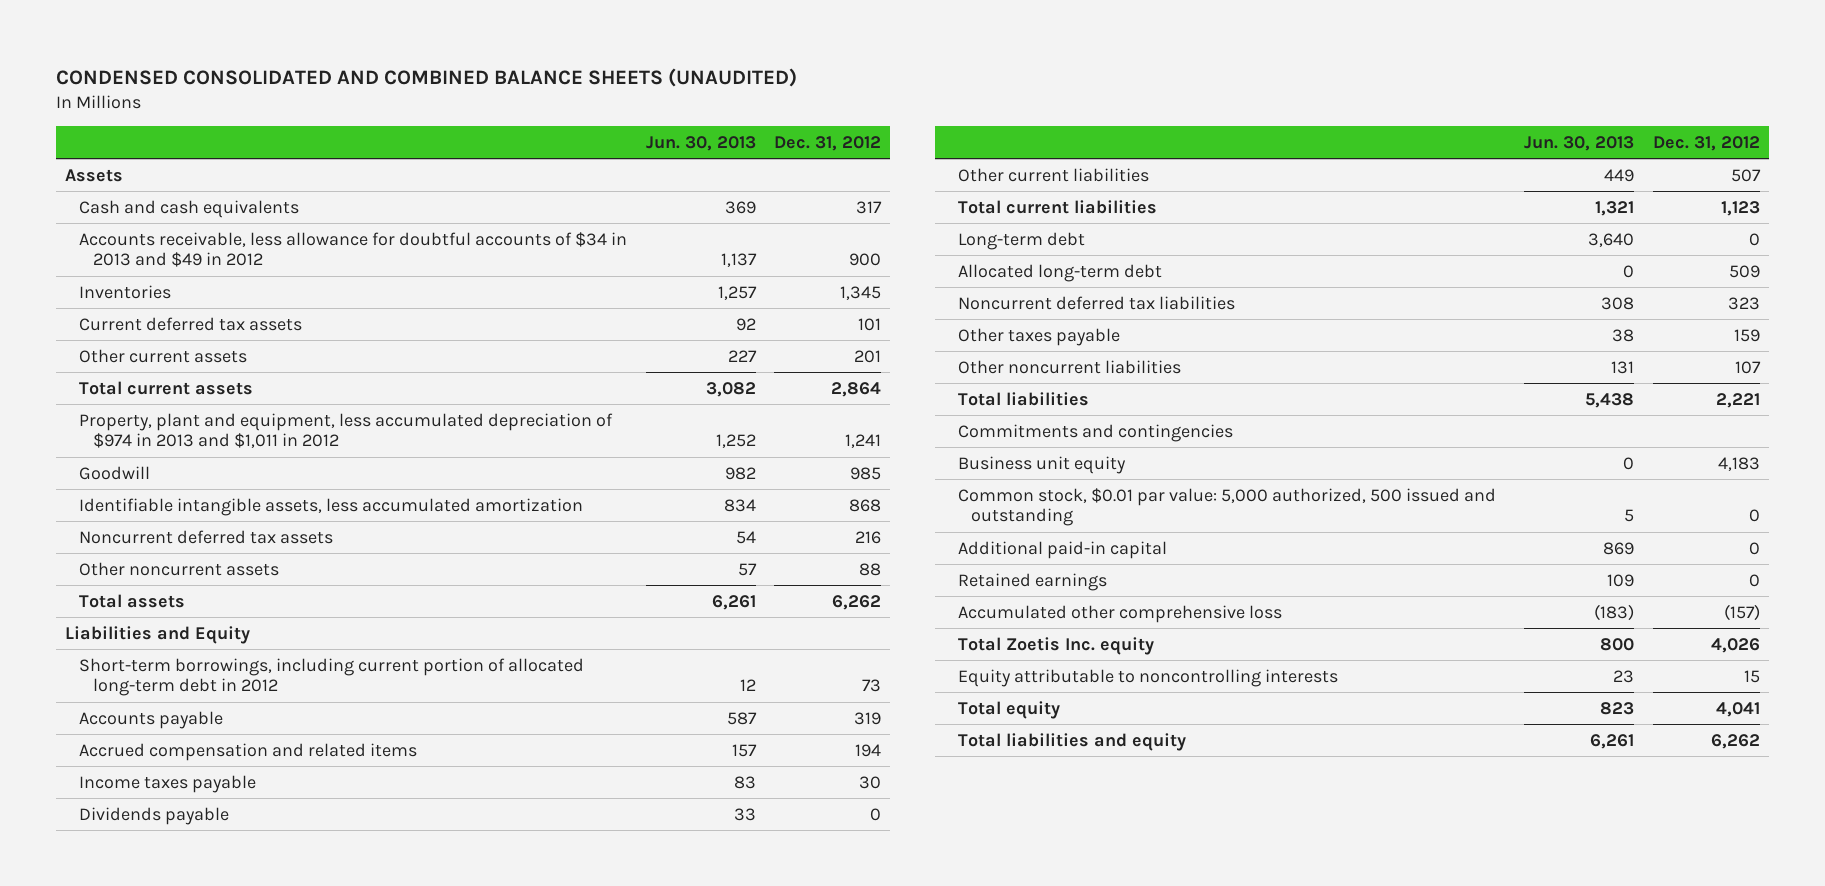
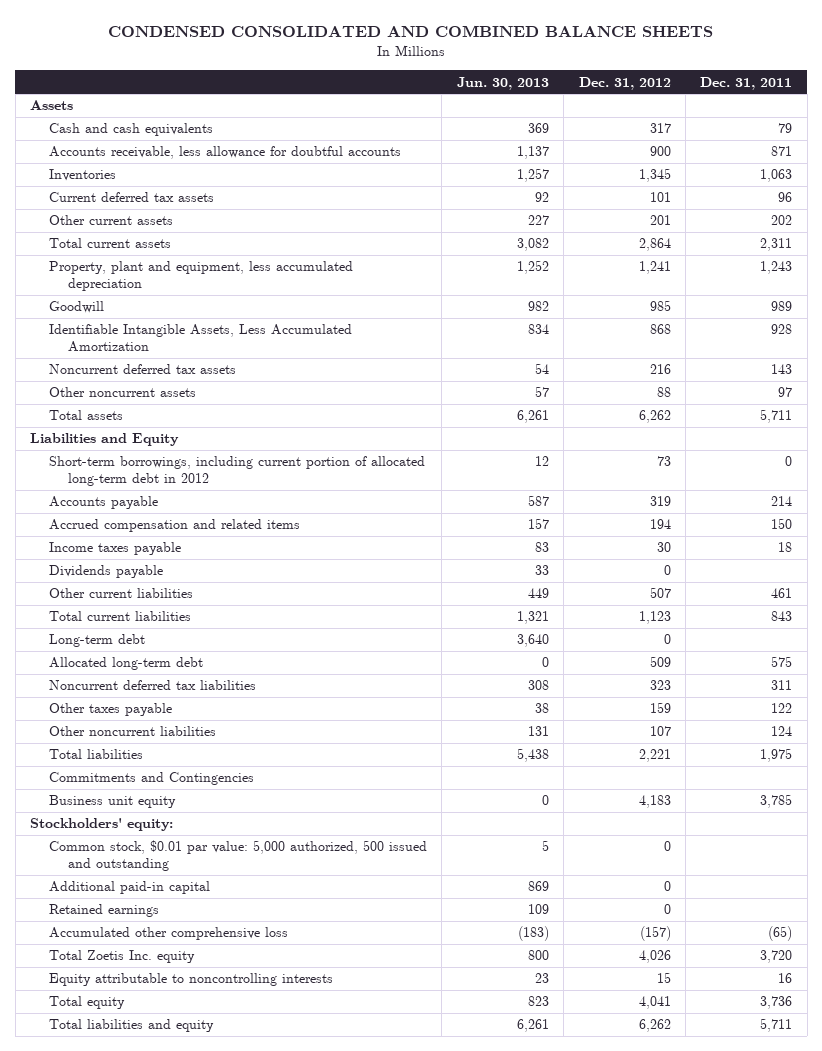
[56,68,798,88] CONDENSED CONSOLIDATED AND COMBINED BALANCE SHEETS (UNAUDITED) -> [108,25,714,38] CONDENSED CONSOLIDATED AND COMBINED BALANCE SHEETS
none -> [700,76,793,90] Dec. 31, 2011
[79,231,628,268] Accounts receivable, less allowance for doubtful accounts of $34 in 2013 and $49 in 2012 -> [49,146,402,160] Accounts receivable, less allowance for doubtful accounts
[79,412,614,449] Property, plant and equipment, less accumulated depreciation of $974 in 2013 and $1,011 in 2012 -> [49,261,354,292] Property, plant and equipment, less accumulated depreciation
[79,497,584,516] Identifiable intangible assets, less accumulated amortization -> [49,324,353,353] Identifiable Intangible Assets, Less Accumulated Amortization
[957,423,1233,442] Commitments and contingencies -> [49,772,255,786] Commitments and Contingencies
none -> [30,818,174,832] Stockholders' equity:

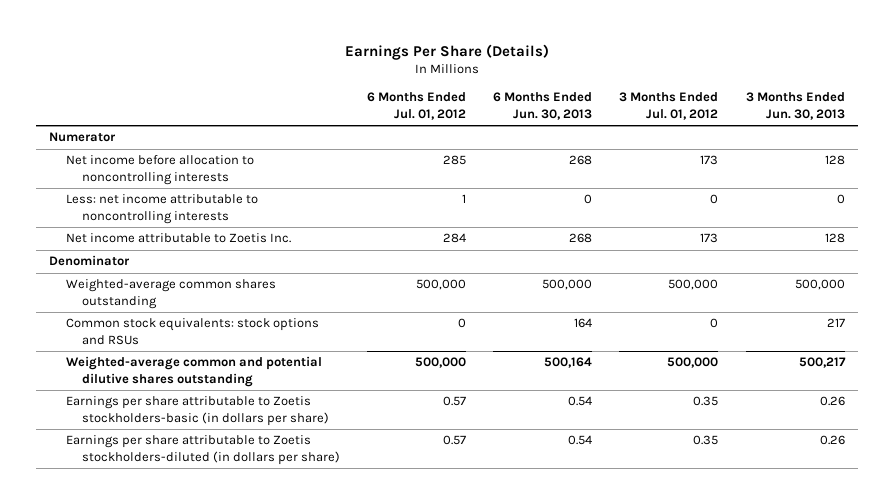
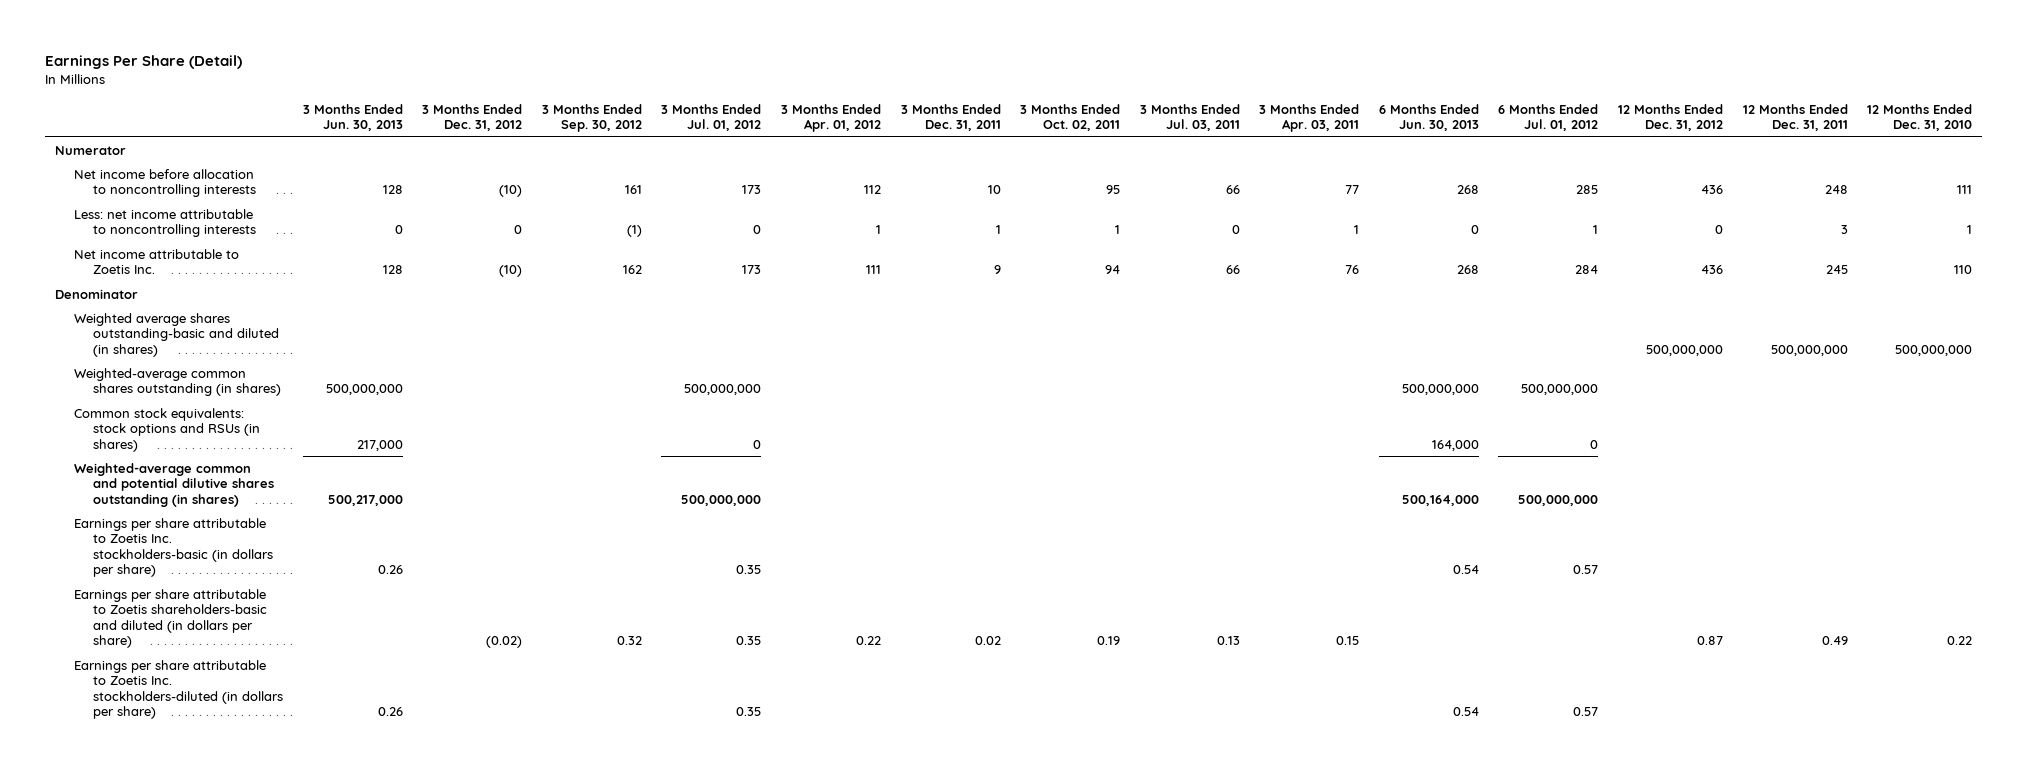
[344,43,549,60] Earnings Per Share (Details) -> [45,54,243,69] Earnings Per Share (Detail)
none -> [422,103,523,132] 3 Months Ended Dec. 31, 2012
none -> [541,103,642,133] 3 Months Ended Sep. 30, 2012
none -> [780,103,881,133] 3 Months Ended Apr. 01, 2012
none -> [900,103,1001,132] 3 Months Ended Dec. 31, 2011
none -> [1020,103,1121,132] 3 Months Ended Oct. 02, 2011
none -> [1139,103,1240,132] 3 Months Ended Jul. 03, 2011
none -> [1259,103,1360,133] 3 Months Ended Apr. 03, 2011
none -> [1617,103,1723,132] 12 Months Ended Dec. 31, 2012
none -> [1742,103,1848,132] 12 Months Ended Dec. 31, 2011
none -> [1867,103,1973,132] 12 Months Ended Dec. 31, 2010
none -> [74,312,280,357] Weighted average shares outstanding-basic and diluted (in shares)
[65,279,276,310] Weighted-average common shares outstanding -> [74,367,282,397] Weighted-average common shares outstanding (in shares)
[416,279,467,291] 500,000 -> [1521,384,1599,396] 500,000,000
[542,279,593,291] 500,000 -> [1401,384,1479,396] 500,000,000
[668,279,719,291] 500,000 -> [684,384,762,396] 500,000,000
[794,279,845,291] 500,000 -> [325,384,403,396] 500,000,000
[65,318,319,346] Common stock equivalents: stock options and RSUs -> [74,407,261,452] Common stock equivalents: stock options and RSUs (in shares)
[574,318,593,329] 164 -> [1431,439,1479,451] 164,000
[826,318,845,328] 217 -> [356,439,403,451] 217,000
[65,356,322,388] Weighted-average common and potential dilutive shares outstanding -> [74,462,275,507] Weighted-average common and potential dilutive shares outstanding (in shares)
[415,357,467,369] 500,000 -> [1518,494,1599,506] 500,000,000
[544,357,593,369] 500,164 -> [1401,494,1479,506] 500,164,000
[667,357,719,369] 500,000 -> [681,494,762,506] 500,000,000
[798,357,846,369] 500,217 -> [327,494,403,506] 500,217,000
[65,396,330,427] Earnings per share attributable to Zoetis stockholders-basic (in dollars per share) -> [74,517,274,578] Earnings per share attributable to Zoetis Inc. stockholders-basic (in dollars per share)
none -> [74,588,268,649] Earnings per share attributable to Zoetis shareholders-basic and diluted (in dollars per share)
[65,435,341,466] Earnings per share attributable to Zoetis stockholders-diluted (in dollars per share) -> [74,659,284,720] Earnings per share attributable to Zoetis Inc. stockholders-diluted (in dollars per share)

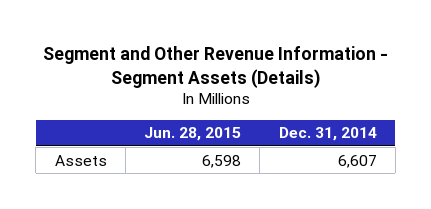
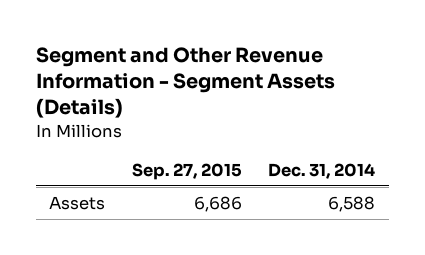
[144,127,242,142] Jun. 28, 2015 -> none
none -> [131,162,242,180] Sep. 27, 2015
[337,154,377,168] 6,607 -> [328,196,376,213] 6,588

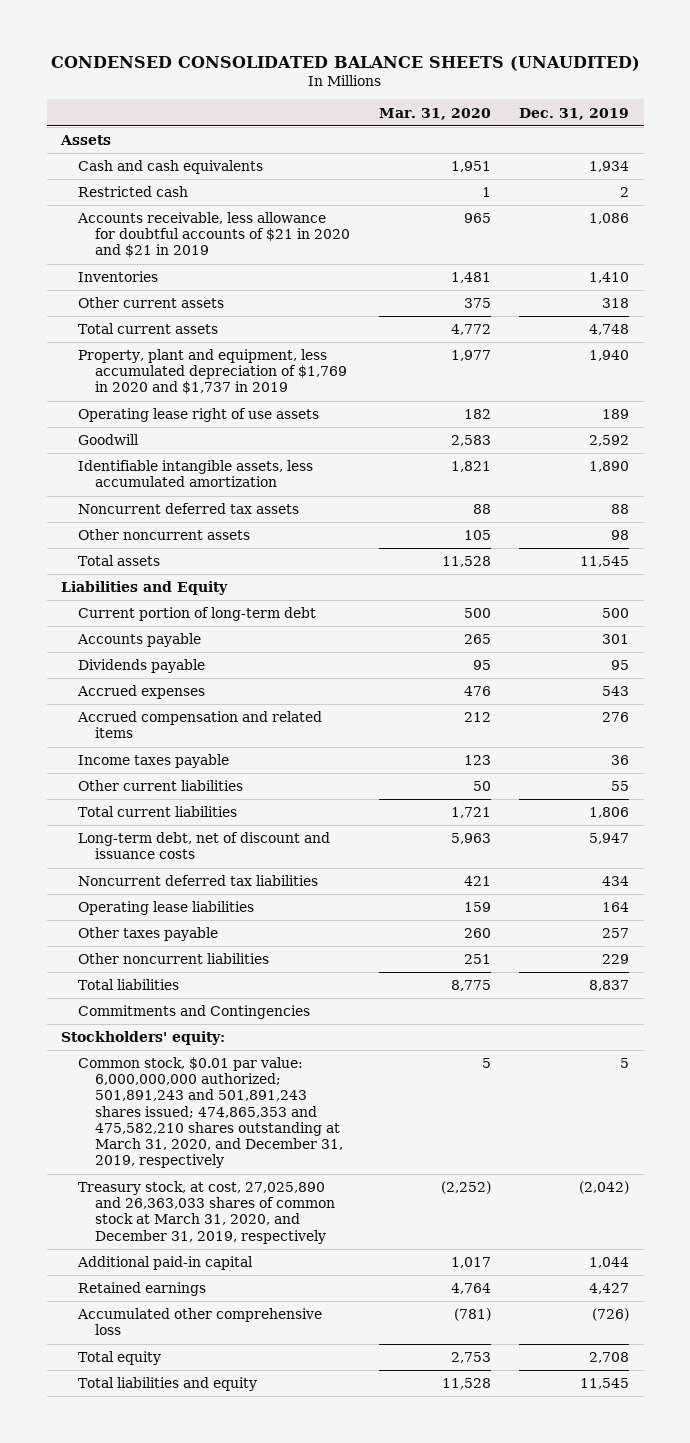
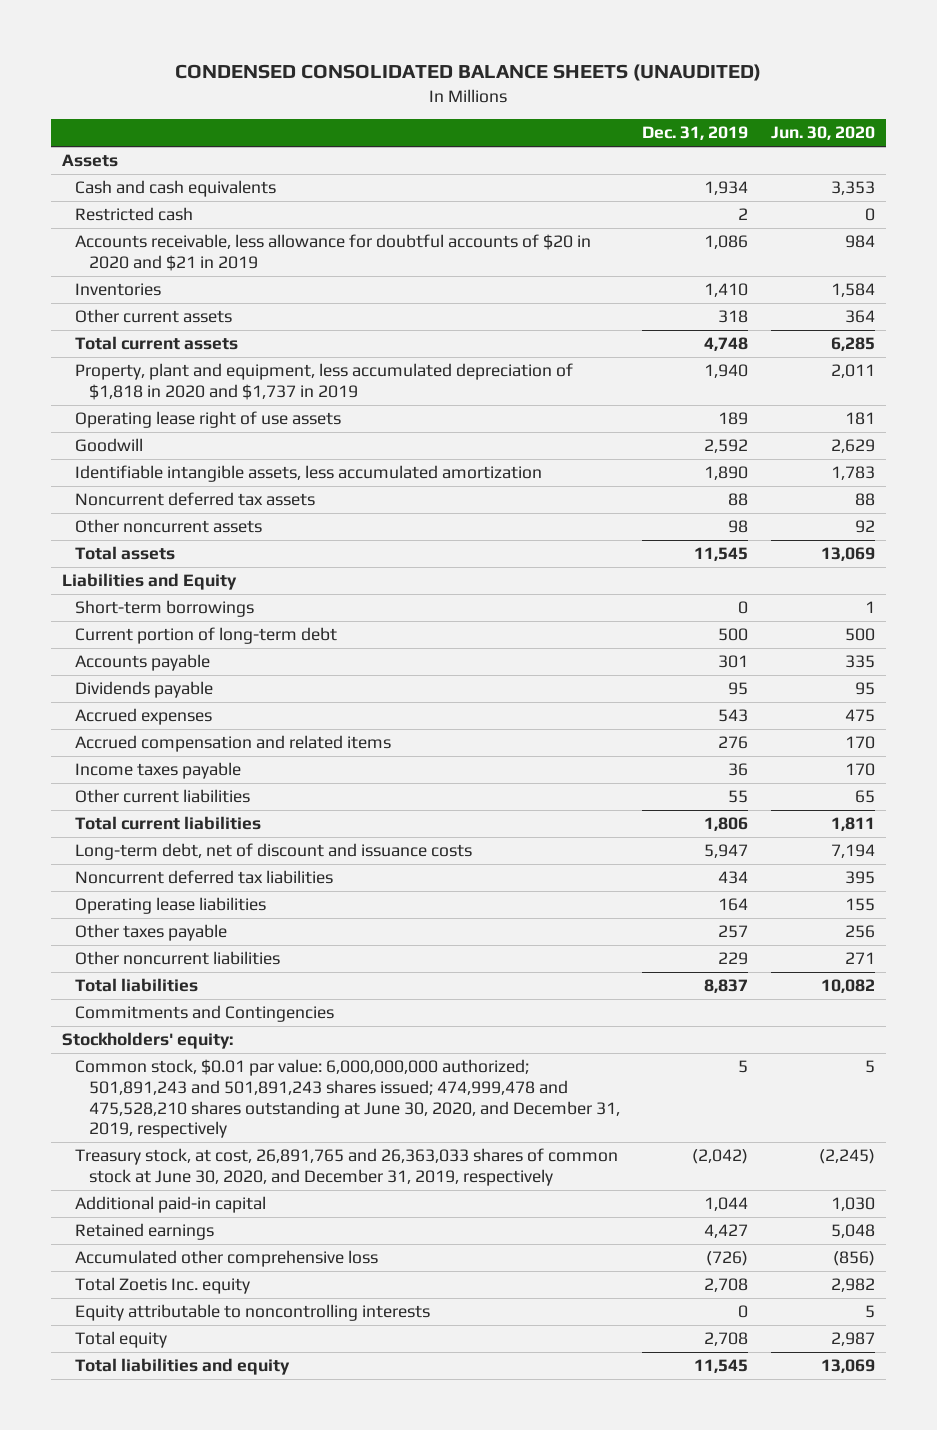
[378,107,491,120] Mar. 31, 2020 -> none
none -> [770,126,875,141] Jun. 30, 2020
[77,212,350,258] Accounts receivable, less allowance for doubtful accounts of $21 in 2020 and $21 in 2019 -> [75,234,592,271] Accounts receivable, less allowance for doubtful accounts of $20 in 2020 and $21 in 2019
[78,349,347,395] Property, plant and equipment, less accumulated depreciation of $1,769 in 2020 and $1,737 in 2019 -> [75,363,574,400] Property, plant and equipment, less accumulated depreciation of $1,818 in 2020 and $1,737 in 2019
none -> [75,600,255,618] Short-term borrowings
[78,1057,343,1169] Common stock, $0.01 par value: 6,000,000,000 authorized; 501,891,243 and 501,891,243 shares issued; 474,865,353 and 475,582,210 shares outstanding at March 31, 2020, and December 31, 2019, respectively -> [75,1059,620,1139] Common stock, $0.01 par value: 6,000,000,000 authorized; 501,891,243 and 501,891,243 shares issued; 474,999,478 and 475,528,210 shares outstanding at June 30, 2020, and December 31, 2019, respectively
[78,1181,335,1244] Treasury stock, at cost, 27,025,890 and 26,363,033 shares of common stock at March 31, 2020, and December 31, 2019, respectively -> [75,1148,619,1186] Treasury stock, at cost, 26,891,765 and 26,363,033 shares of common stock at June 30, 2020, and December 31, 2019, respectively
none -> [75,1277,251,1295] Total Zoetis Inc. equity
none -> [75,1304,431,1322] Equity attributable to noncontrolling interests

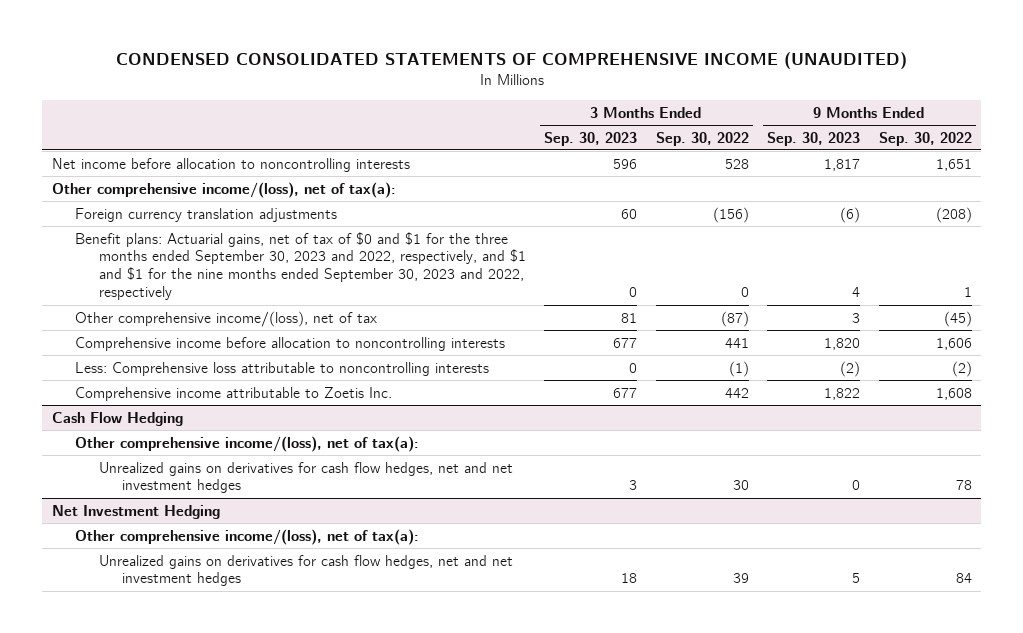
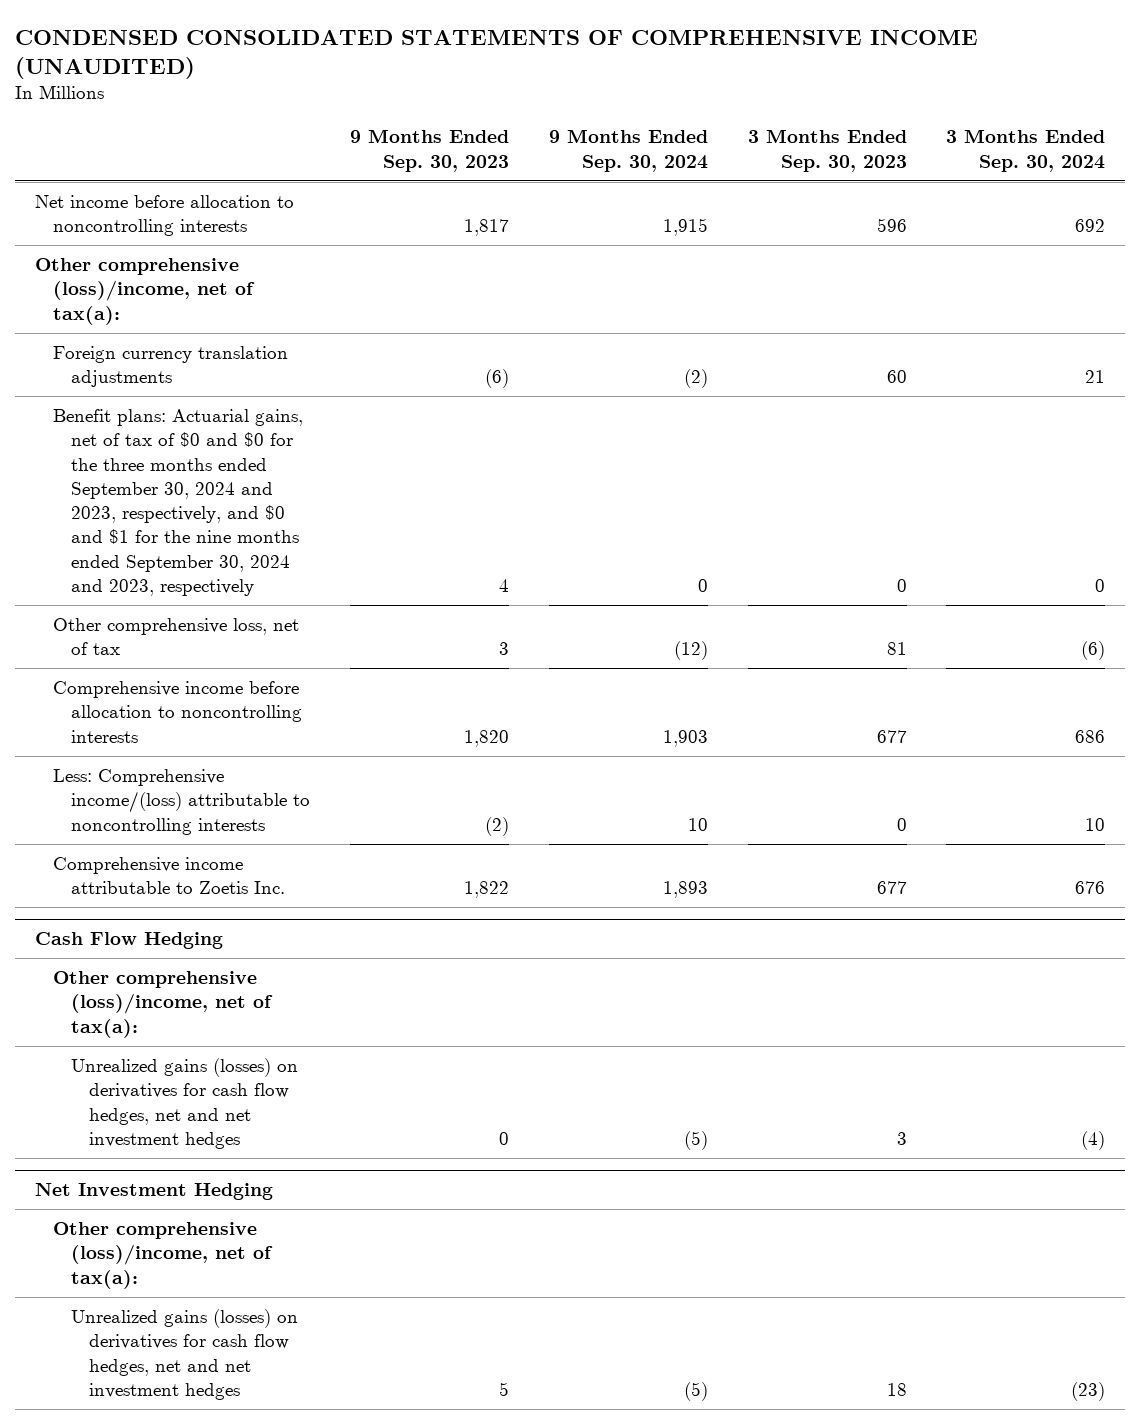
[655,131,749,146] Sep. 30, 2022 -> none
[878,131,972,146] Sep. 30, 2022 -> none
none -> [548,129,708,172] 9 Months Ended Sep. 30, 2024
none -> [946,129,1106,172] 3 Months Ended Sep. 30, 2024
[51,181,396,198] Other comprehensive income/(loss), net of tax(a): -> [35,257,256,325] Other comprehensive (loss)/income, net of tax(a):
[75,231,526,301] Benefit plans: Actuarial gains, net of tax of $0 and $1 for the three months ended September 30, 2023 and 2022, respectively, and $1 and $1 for the nine months ended September 30, 2023 and 2022, respectively -> [53,408,304,596] Benefit plans: Actuarial gains, net of tax of $0 and $0 for the three months ended September 30, 2024 and 2023, respectively, and $0 and $1 for the nine months ended September 30, 2024 and 2023, respectively
[75,310,378,327] Other comprehensive income/(loss), net of tax -> [53,617,300,656] Other comprehensive loss, net of tax
[75,361,490,376] Less: Comprehensive loss attributable to noncontrolling interests -> [53,768,311,835] Less: Comprehensive income/(loss) attributable to noncontrolling interests
[75,435,420,452] Other comprehensive income/(loss), net of tax(a): -> [53,970,274,1038] Other comprehensive (loss)/income, net of tax(a):
[98,461,513,494] Unrealized gains on derivatives for cash flow hedges, net and net investment hedges -> [71,1057,299,1149] Unrealized gains (losses) on derivatives for cash flow hedges, net and net investment hedges
[75,528,420,545] Other comprehensive income/(loss), net of tax(a): -> [53,1221,274,1289] Other comprehensive (loss)/income, net of tax(a):
[98,554,513,587] Unrealized gains on derivatives for cash flow hedges, net and net investment hedges -> [71,1308,299,1400] Unrealized gains (losses) on derivatives for cash flow hedges, net and net investment hedges

